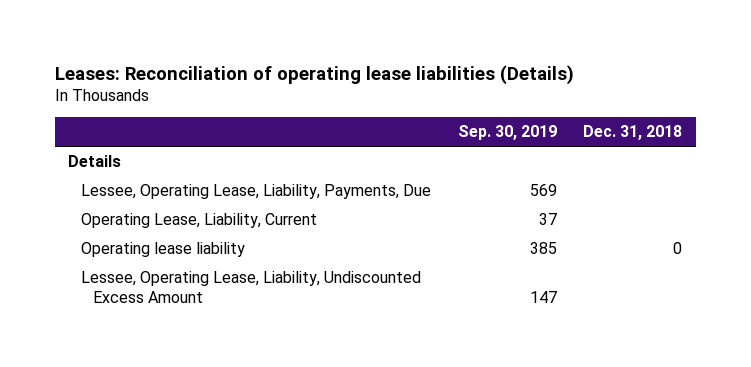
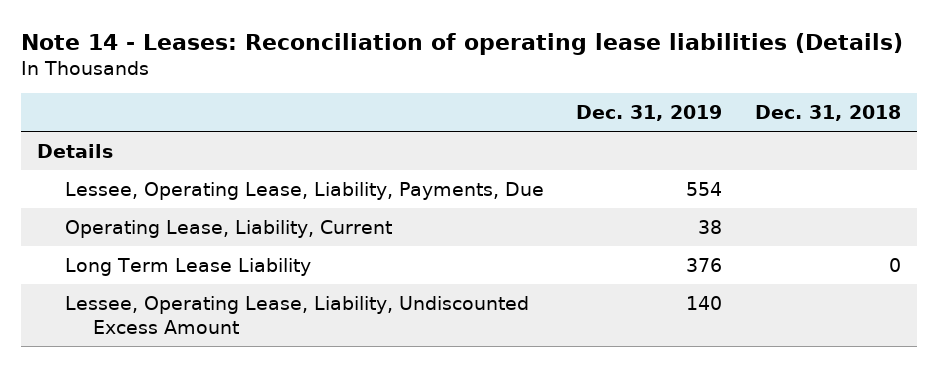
[54,64,574,85] Leases: Reconciliation of operating lease liabilities (Details) -> [20,32,903,55] Note 14 - Leases: Reconciliation of operating lease liabilities (Details)
[457,125,557,141] Sep. 30, 2019 -> none
none -> [576,104,723,121] Dec. 31, 2019
[80,242,245,258] Operating lease liability -> [64,257,311,276] Long Term Lease Liability

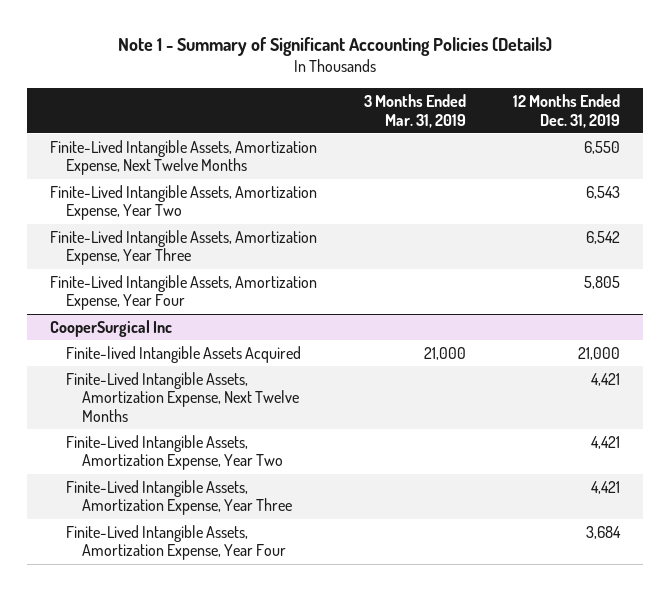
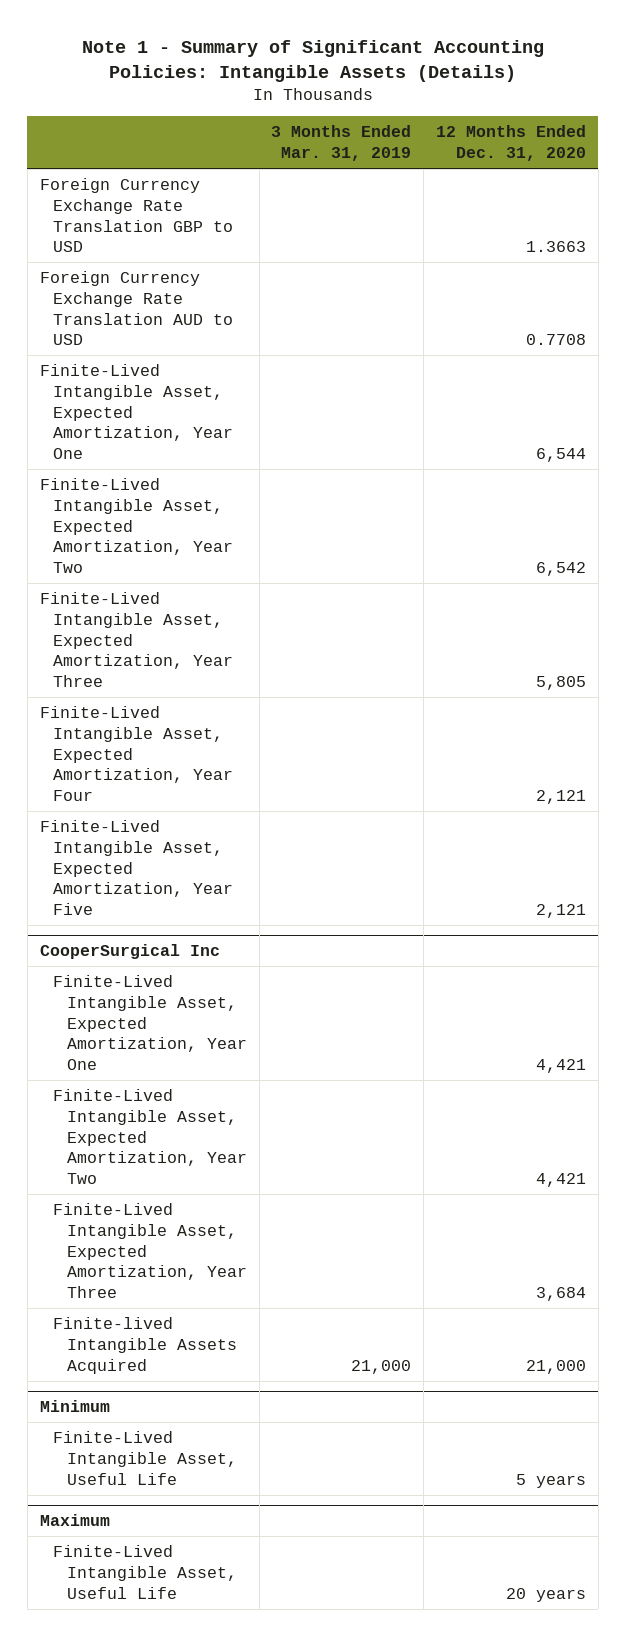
[117,37,552,57] Note 1 - Summary of Significant Accounting Policies (Details) -> [81,39,544,83] Note 1 - Summary of Significant Accounting Policies: Intangible Assets (Details)
[512,93,620,128] 12 Months Ended Dec. 31, 2019 -> none
none -> [435,125,586,162] 12 Months Ended Dec. 31, 2020
none -> [39,177,234,253] Foreign Currency Exchange Rate Translation GBP to USD
none -> [39,270,234,346] Foreign Currency Exchange Rate Translation AUD to USD
[50,139,318,176] Finite-Lived Intangible Assets, Amortization Expense, Next Twelve Months -> [39,363,234,460] Finite-Lived Intangible Asset, Expected Amortization, Year One
[50,184,318,221] Finite-Lived Intangible Assets, Amortization Expense, Year Two -> [39,477,234,574] Finite-Lived Intangible Asset, Expected Amortization, Year Two
[50,229,318,266] Finite-Lived Intangible Assets, Amortization Expense, Year Three -> [39,591,234,688] Finite-Lived Intangible Asset, Expected Amortization, Year Three
[50,274,318,311] Finite-Lived Intangible Assets, Amortization Expense, Year Four -> [39,705,234,802] Finite-Lived Intangible Asset, Expected Amortization, Year Four
none -> [39,819,234,916] Finite-Lived Intangible Asset, Expected Amortization, Year Five
none -> [53,974,247,1071] Finite-Lived Intangible Asset, Expected Amortization, Year One
none -> [53,1088,247,1185] Finite-Lived Intangible Asset, Expected Amortization, Year Two
none -> [53,1202,247,1299] Finite-Lived Intangible Asset, Expected Amortization, Year Three
[65,371,299,423] Finite-Lived Intangible Assets, Amortization Expense, Next Twelve Months -> none
[65,434,283,471] Finite-Lived Intangible Assets, Amortization Expense, Year Two -> none
[65,479,292,516] Finite-Lived Intangible Assets, Amortization Expense, Year Three -> none
[65,524,286,561] Finite-Lived Intangible Assets, Amortization Expense, Year Four -> none
none -> [39,1400,110,1413] Minimum
none -> [53,1430,237,1485] Finite-Lived Intangible Asset, Useful Life
none -> [39,1514,110,1527] Maximum
none -> [53,1544,237,1599] Finite-Lived Intangible Asset, Useful Life

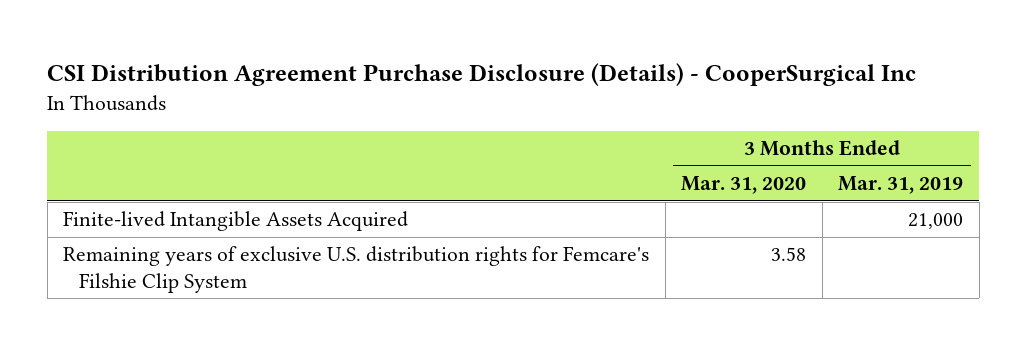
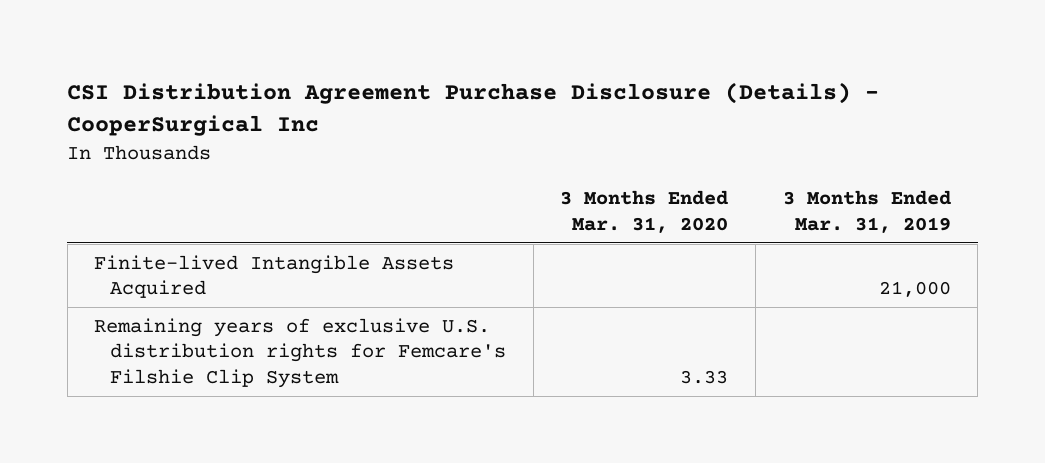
[771,247,807,262] 3.58 -> [680,369,729,384] 3.33

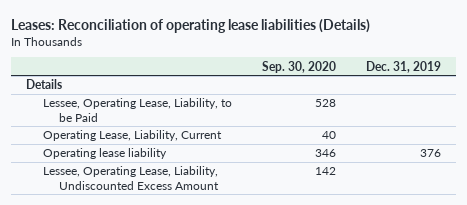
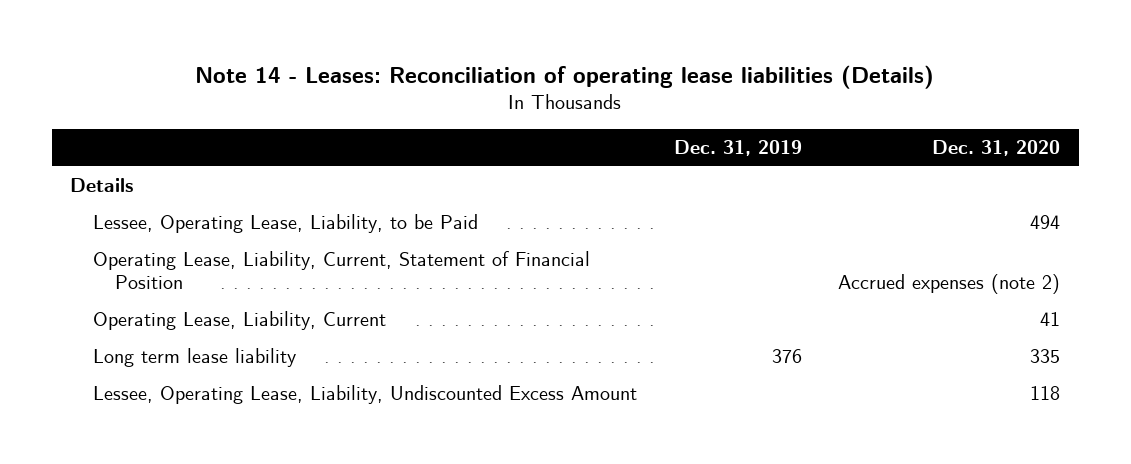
[11,18,371,33] Leases: Reconciliation of operating lease liabilities (Details) -> [195,64,935,89] Note 14 - Leases: Reconciliation of operating lease liabilities (Details)
[261,60,336,73] Sep. 30, 2020 -> none
none -> [932,140,1061,157] Dec. 31, 2020
none -> [92,251,590,290] Operating Lease, Liability, Current, Statement of Financial Position
[42,148,167,160] Operating lease liability -> [92,348,296,368] Long term lease liability

